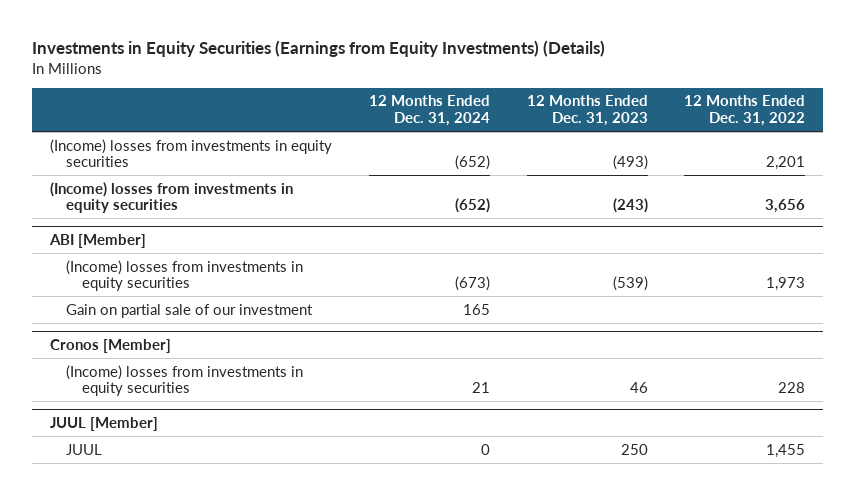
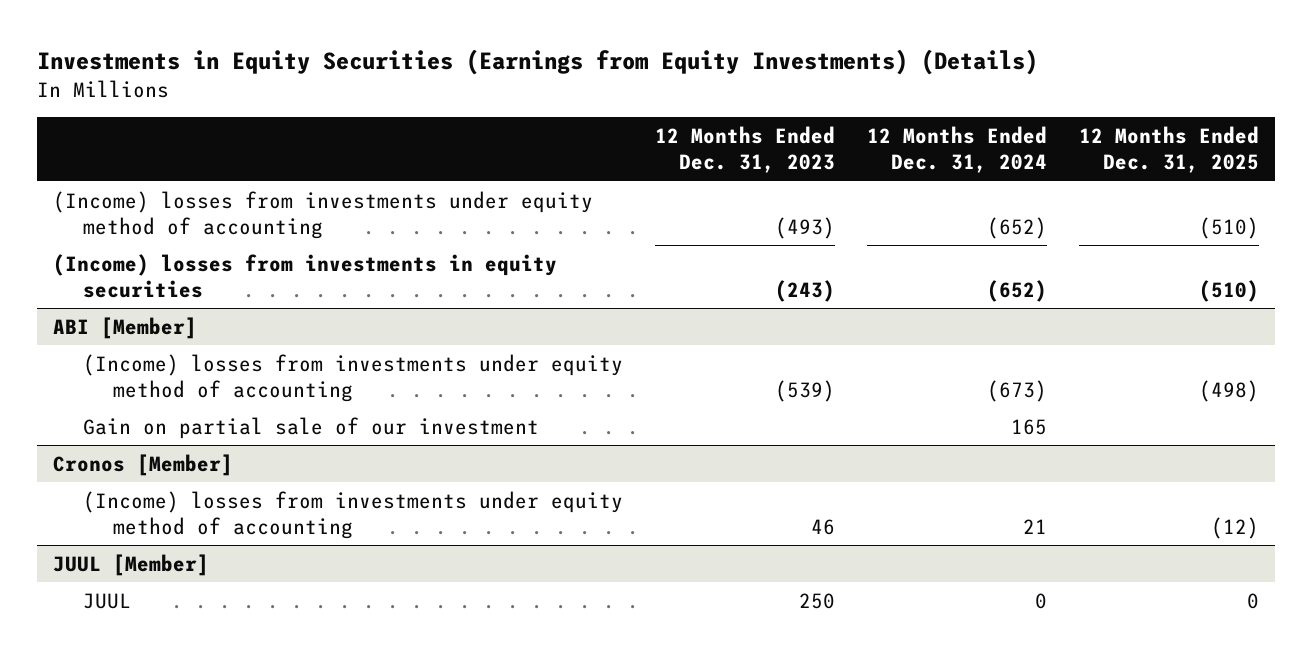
[684,95,806,126] 12 Months Ended Dec. 31, 2022 -> none
none -> [1078,126,1259,174] 12 Months Ended Dec. 31, 2025
[50,138,333,168] (Income) losses from investments in equity securities -> [52,190,593,239] (Income) losses from investments under equity method of accounting
[66,259,304,292] (Income) losses from investments in equity securities -> [82,353,623,402] (Income) losses from investments under equity method of accounting
[66,364,304,397] (Income) losses from investments in equity securities -> [82,490,623,539] (Income) losses from investments under equity method of accounting

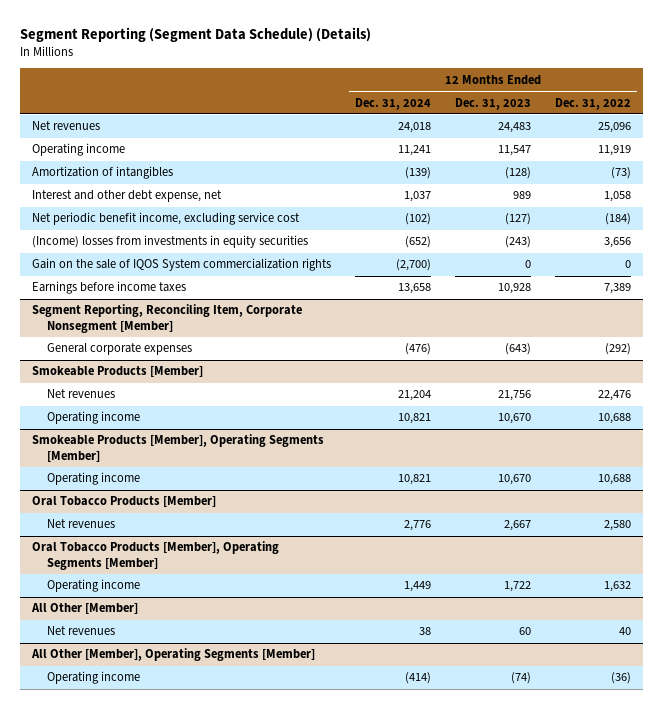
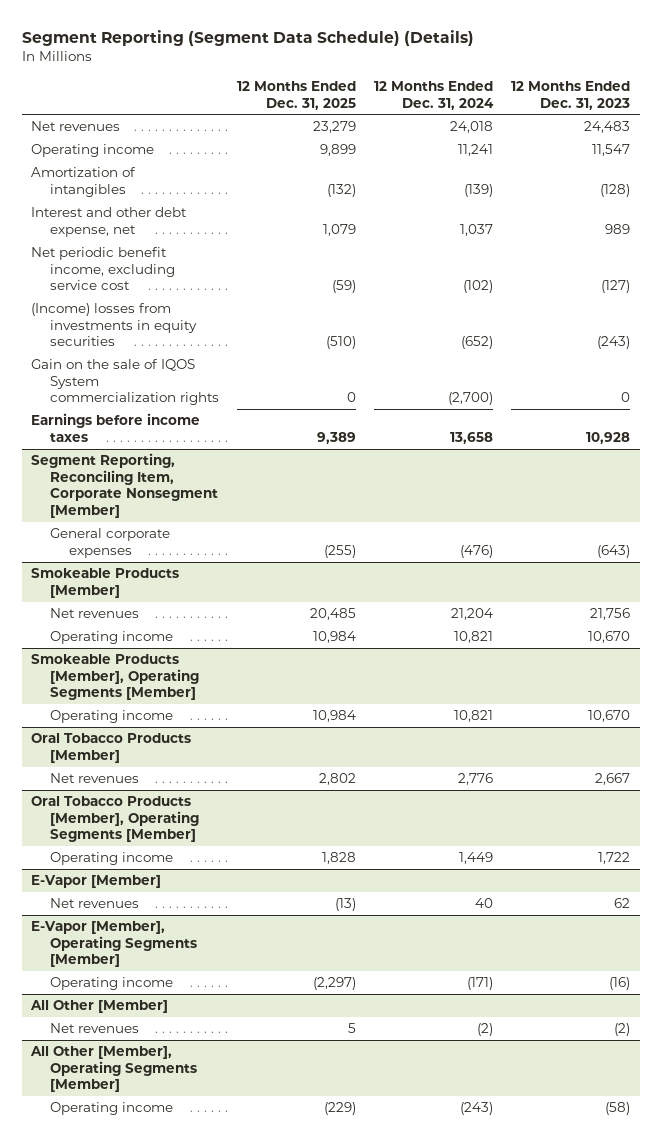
[554,97,631,110] Dec. 31, 2022 -> none
none -> [237,81,357,110] 12 Months Ended Dec. 31, 2025
none -> [30,875,161,889] E-Vapor [Member]
none -> [49,898,139,909] Net revenues
none -> [30,921,197,968] E-Vapor [Member], Operating Segments [Member]
none -> [49,977,173,991] Operating income
[418,627,431,636] 38 -> [477,1023,494,1037] (2)
[518,627,531,636] 60 -> [614,1023,631,1037] (2)
[404,672,431,685] (414) -> [460,1102,494,1116] (243)
[510,672,531,685] (74) -> [605,1102,631,1116] (58)

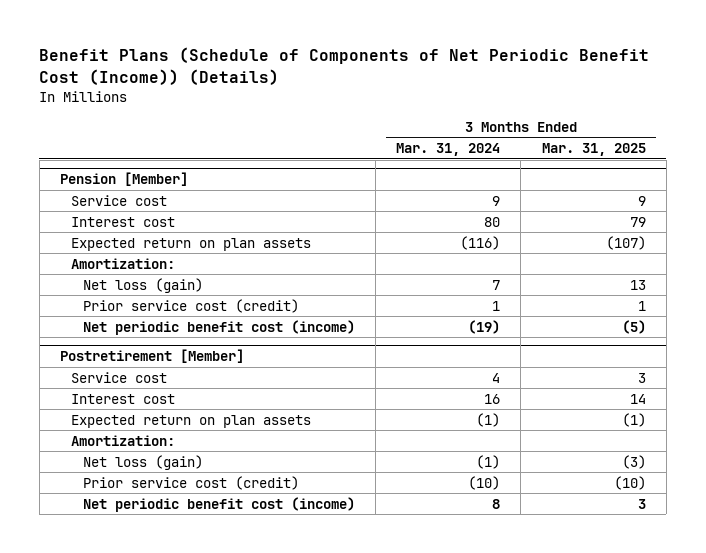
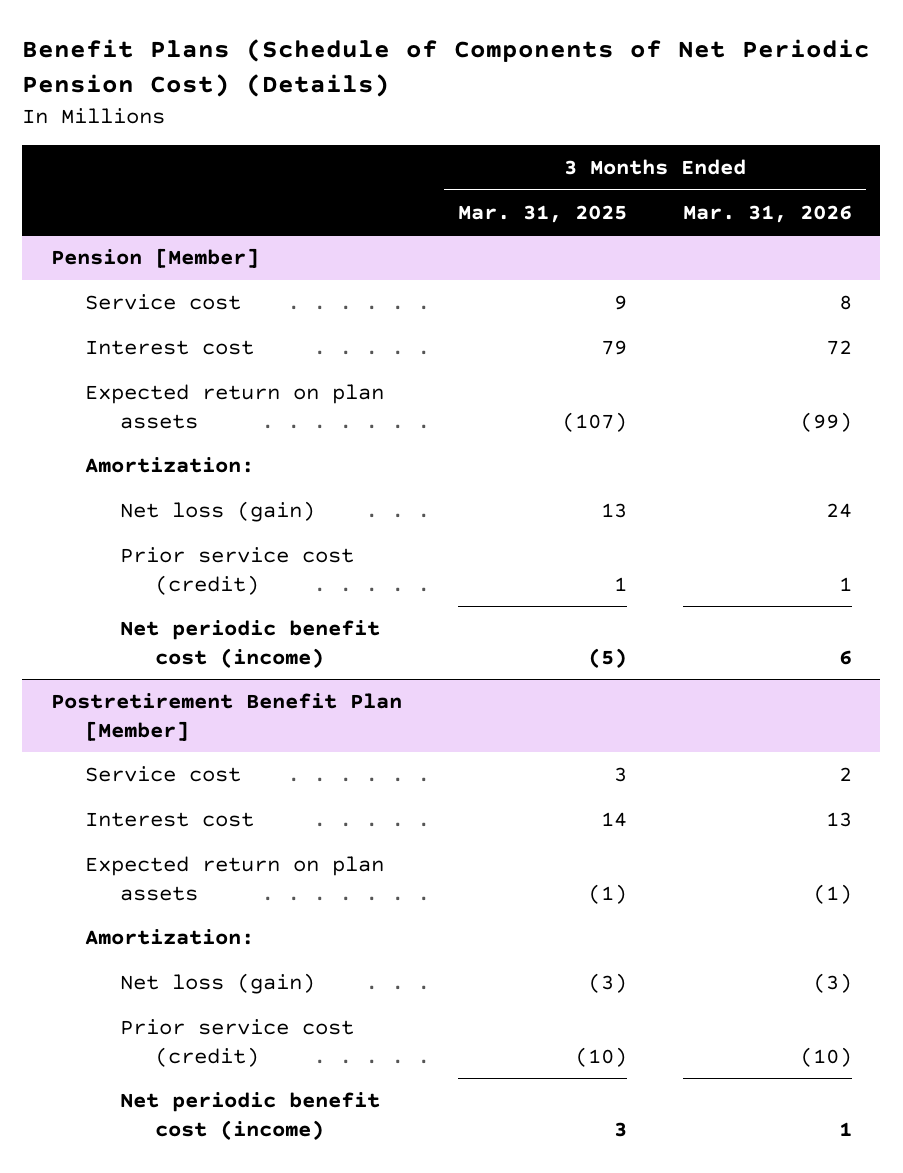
[39,47,650,85] Benefit Plans (Schedule of Components of Net Periodic Benefit Cost (Income)) (Details) -> [22,39,871,98] Benefit Plans (Schedule of Components of Net Periodic Pension Cost) (Details)
[396,143,501,157] Mar. 31, 2024 -> none
none -> [683,204,853,223] Mar. 31, 2026
[59,349,244,364] Postretirement [Member] -> [50,692,402,741] Postretirement Benefit Plan [Member]

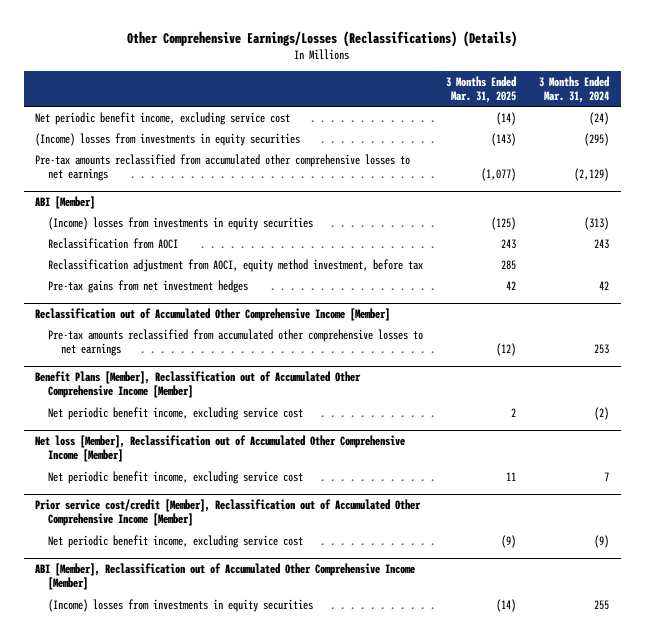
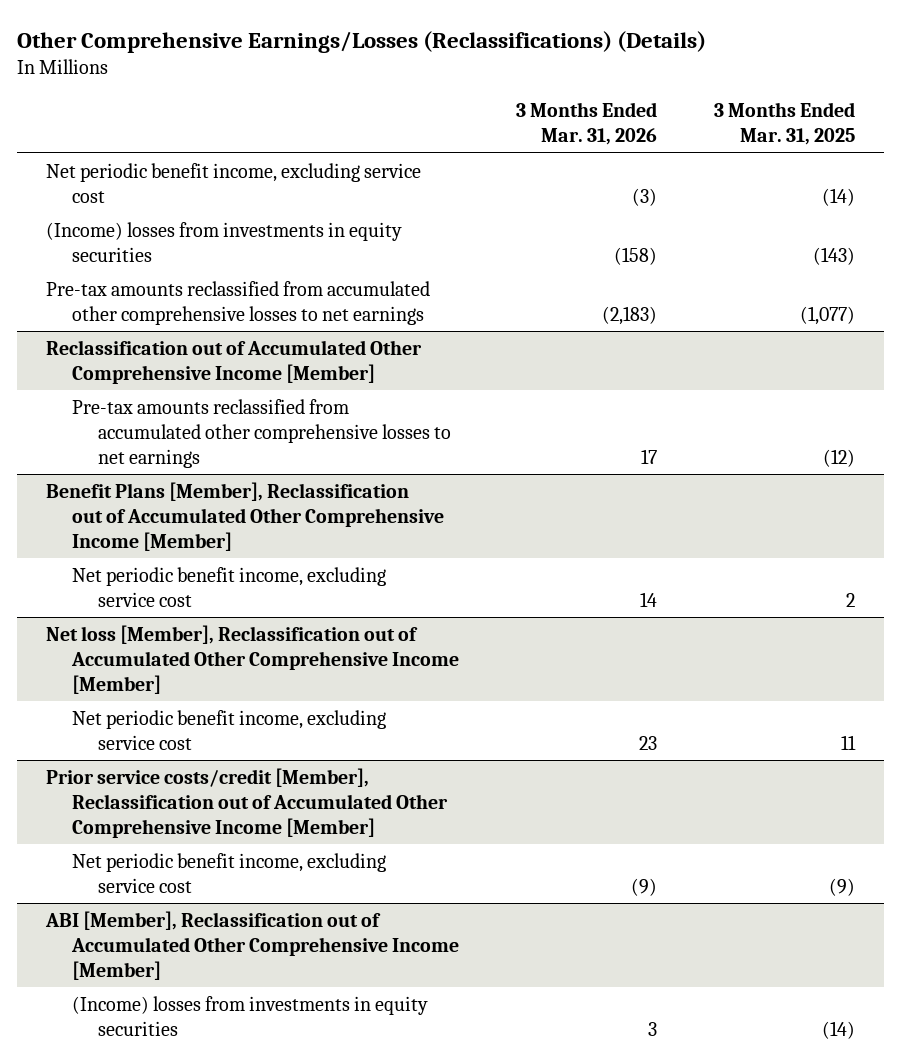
[539,75,610,104] 3 Months Ended Mar. 31, 2024 -> none
none -> [516,102,658,146] 3 Months Ended Mar. 31, 2026
[35,195,96,209] ABI [Member] -> none
[48,216,314,230] (Income) losses from investments in equity securities -> none
[48,237,179,249] Reclassification from AOCI -> none
[48,258,424,272] Reclassification adjustment from AOCI, equity method investment, before tax -> none
[48,279,249,293] Pre-tax gains from net investment hedges -> none
[35,498,422,527] Prior service cost/credit [Member], Reclassification out of Accumulated Other Comprehensive Income [Member] -> [45,767,448,838] Prior service costs/credit [Member], Reclassification out of Accumulated Other Comprehensive Income [Member]

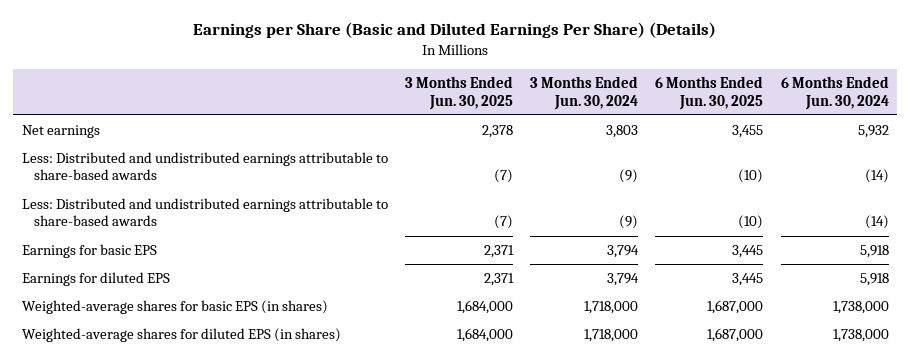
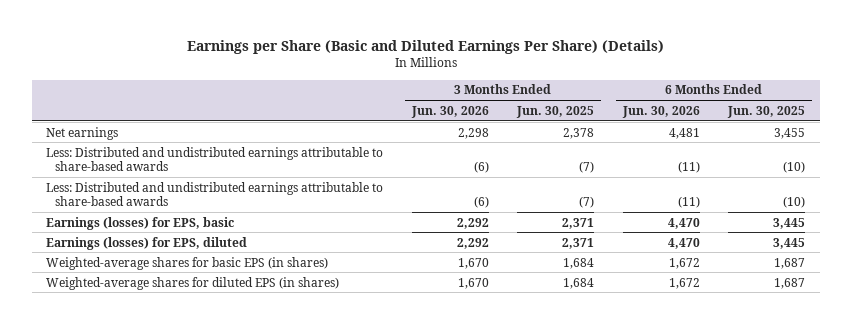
[530,76,639,110] 3 Months Ended Jun. 30, 2024 -> none
[780,76,889,110] 6 Months Ended Jun. 30, 2024 -> none
none -> [410,105,489,118] Jun. 30, 2026
none -> [621,105,700,118] Jun. 30, 2026
[21,244,157,259] Earnings for basic EPS -> [46,216,235,230] Earnings (losses) for EPS, basic
[21,272,170,287] Earnings for diluted EPS -> [46,236,248,250] Earnings (losses) for EPS, diluted
[456,300,513,315] 1,684,000 -> [563,257,595,269] 1,684
[707,300,764,315] 1,687,000 -> [774,257,806,269] 1,687
[456,328,513,343] 1,684,000 -> [563,277,595,289] 1,684
[707,328,764,343] 1,687,000 -> [774,277,806,289] 1,687

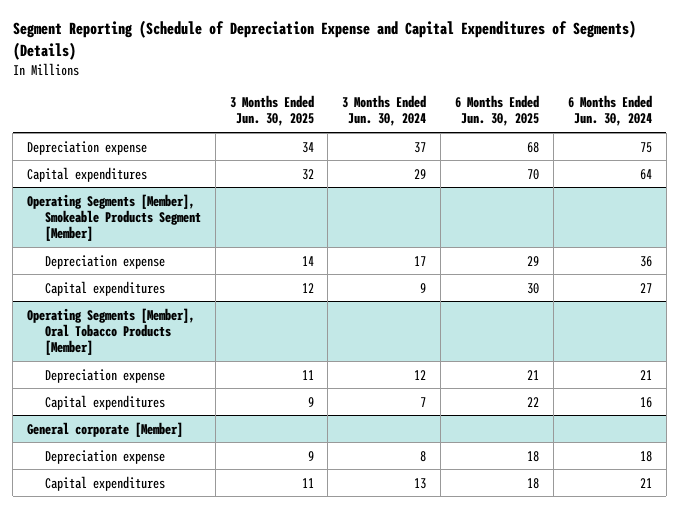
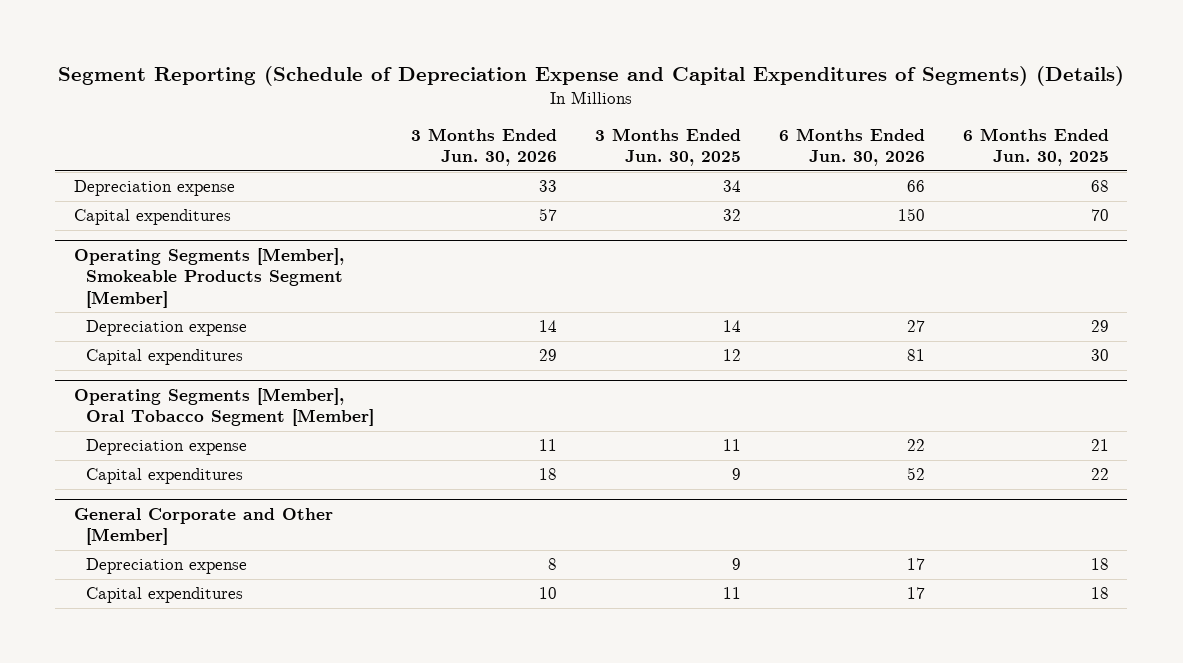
[342,95,427,127] 3 Months Ended Jun. 30, 2024 -> none
[567,95,652,127] 6 Months Ended Jun. 30, 2024 -> none
none -> [411,127,558,167] 3 Months Ended Jun. 30, 2026
none -> [778,127,925,167] 6 Months Ended Jun. 30, 2026
[26,307,195,355] Operating Segments [Member], Oral Tobacco Products [Member] -> [73,387,374,427] Operating Segments [Member], Oral Tobacco Segment [Member]
[26,421,183,437] General corporate [Member] -> [73,507,333,546] General Corporate and Other [Member]

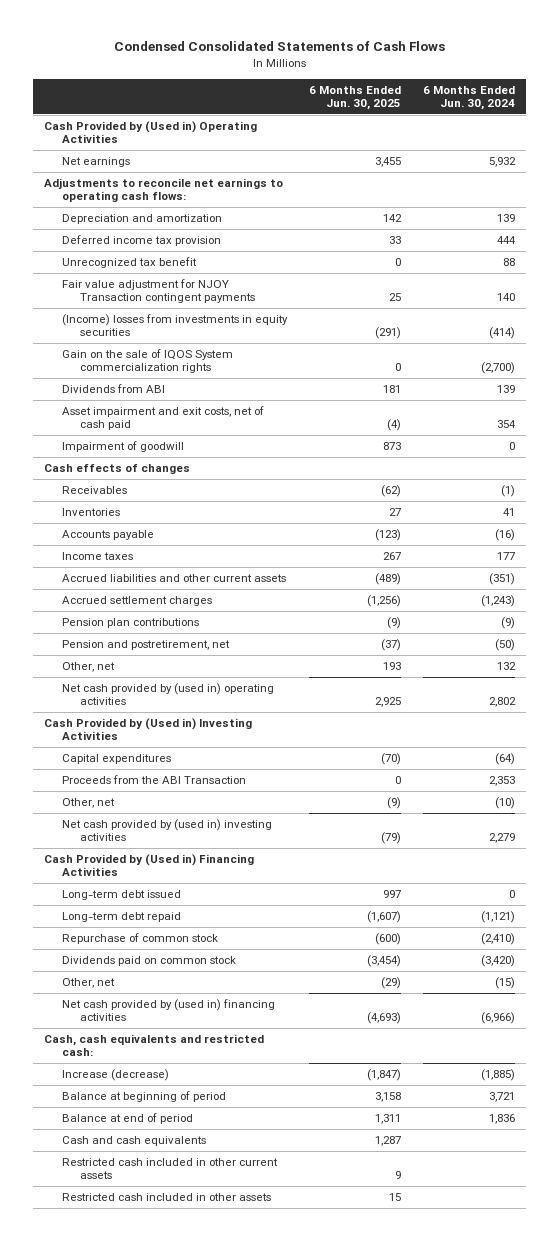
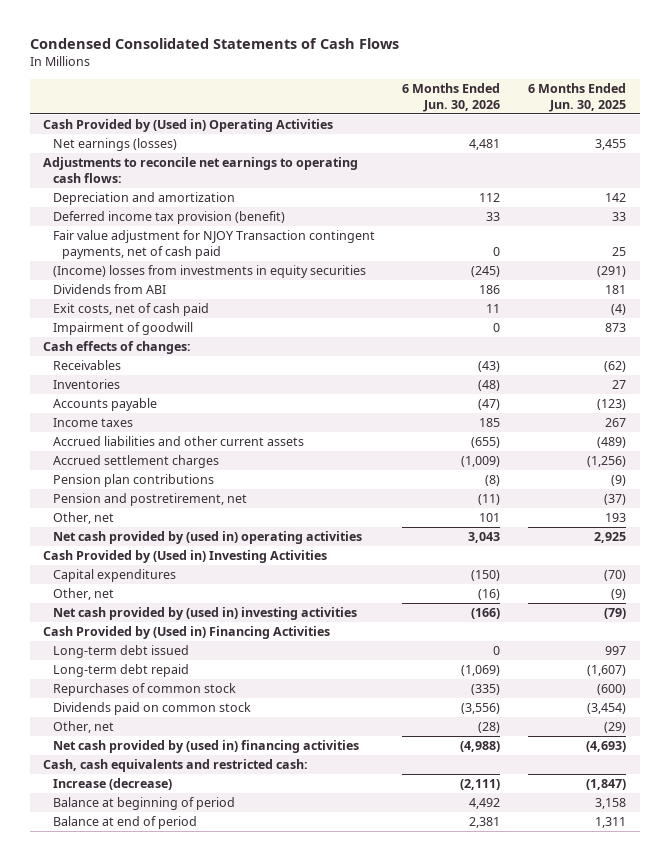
[423,85,516,110] 6 Months Ended Jun. 30, 2024 -> none
none -> [402,82,501,112] 6 Months Ended Jun. 30, 2026
[62,156,131,167] Net earnings -> [52,138,177,152] Net earnings (losses)
[62,256,198,268] Unrecognized tax benefit -> none
[62,234,222,246] Deferred income tax provision -> [52,211,285,225] Deferred income tax provision (benefit)
[62,278,255,304] Fair value adjustment for NJOY Transaction contingent payments -> [52,230,375,259] Fair value adjustment for NJOY Transaction contingent payments, net of cash paid
[62,348,234,374] Gain on the sale of IQOS System commercialization rights -> none
[62,405,265,431] Asset impairment and exit costs, net of cash paid -> [52,303,209,317] Exit costs, net of cash paid
[44,463,191,474] Cash effects of changes -> [43,341,192,355] Cash effects of changes:
[62,774,247,784] Proceeds from the ABI Transaction -> none
[62,932,219,944] Repurchase of common stock -> [52,683,236,697] Repurchases of common stock
[62,1135,207,1146] Cash and cash equivalents -> none
[62,1157,279,1180] Restricted cash included in other current assets -> none
[62,1192,272,1201] Restricted cash included in other assets -> none

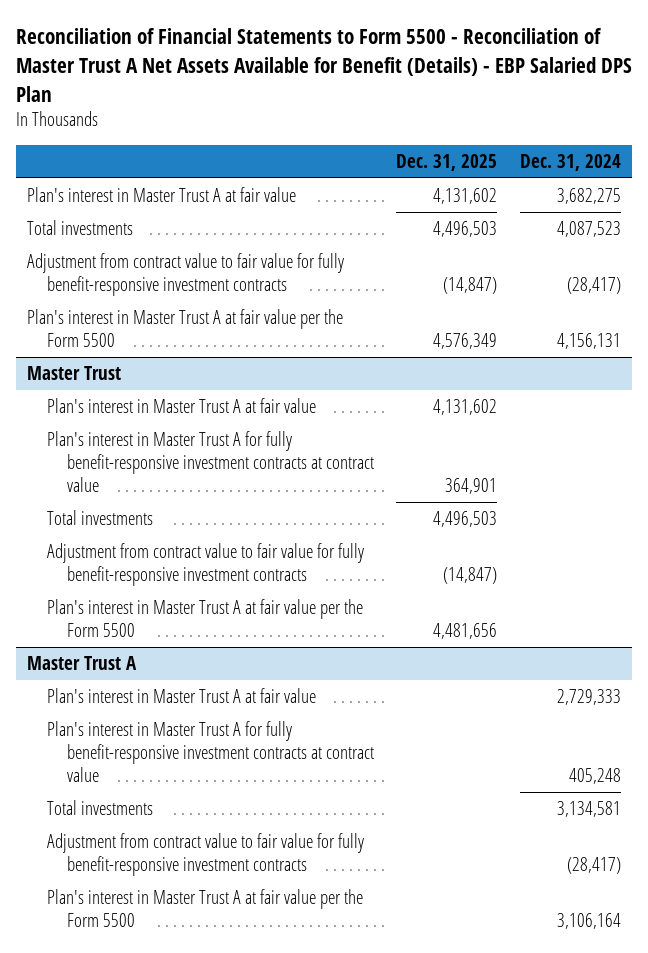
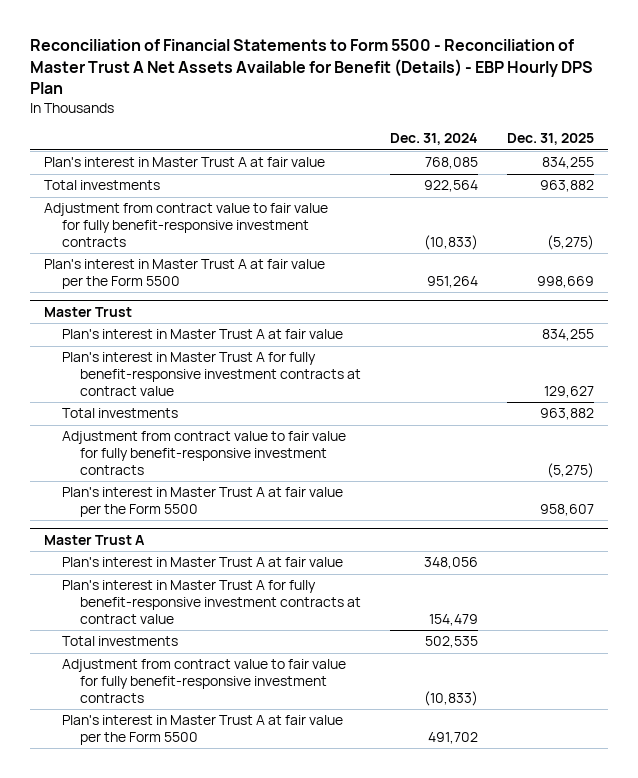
[15,28,632,102] Reconciliation of Financial Statements to Form 5500 - Reconciliation of Master Trust A Net Assets Available for Benefit (Details) - EBP Salaried DPS Plan -> [29,39,593,95] Reconciliation of Financial Statements to Form 5500 - Reconciliation of Master Trust A Net Assets Available for Benefit (Details) - EBP Hourly DPS Plan
[433,187,498,204] 4,131,602 -> [541,157,594,170] 834,255
[556,187,621,204] 3,682,275 -> [424,157,478,170] 768,085
[433,220,498,237] 4,496,503 -> [539,180,594,193] 963,882
[556,220,621,237] 4,087,523 -> [423,180,478,193] 922,564
[443,276,498,294] (14,847) -> [546,234,594,250] (5,275)
[566,276,621,294] (28,417) -> [423,234,478,250] (10,833)
[433,332,498,349] 4,576,349 -> [536,276,594,289] 998,669
[556,332,621,349] 4,156,131 -> [426,276,478,289] 951,264
[433,398,498,415] 4,131,602 -> [541,329,594,342] 834,255
[445,477,498,494] 364,901 -> [543,385,594,398] 129,627
[433,510,498,527] 4,496,503 -> [539,408,594,421] 963,882
[443,566,498,584] (14,847) -> [546,462,594,478] (5,275)
[433,622,498,639] 4,481,656 -> [539,504,594,517] 958,607
[556,688,621,705] 2,729,333 -> [423,557,478,570] 348,056
[568,767,621,784] 405,248 -> [428,613,478,626] 154,479
[556,800,621,817] 3,134,581 -> [424,636,478,649] 502,535
[566,856,621,874] (28,417) -> [423,690,478,706] (10,833)
[556,912,621,929] 3,106,164 -> [427,732,478,745] 491,702

